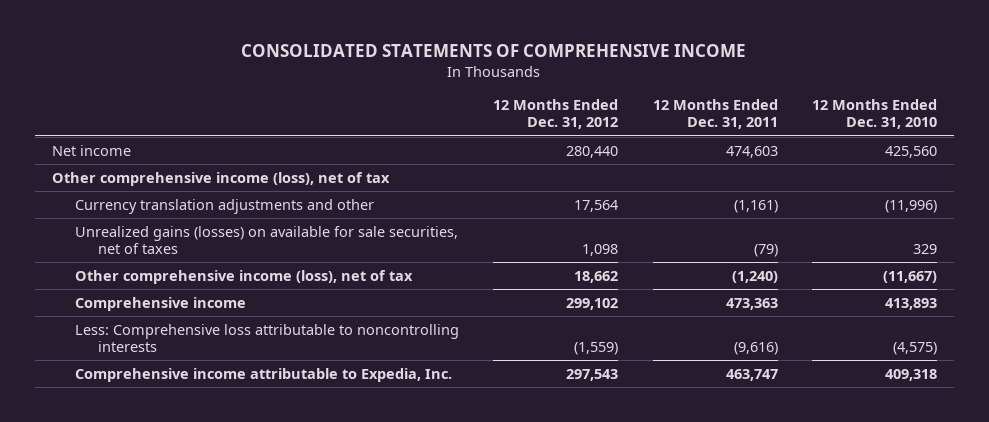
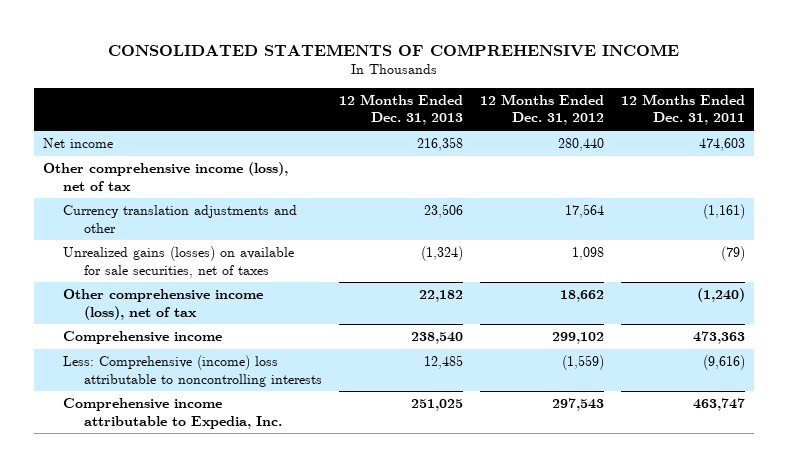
[812,99,938,130] 12 Months Ended Dec. 31, 2010 -> none
none -> [338,93,463,126] 12 Months Ended Dec. 31, 2013
[74,323,459,352] Less: Comprehensive loss attributable to noncontrolling interests -> [63,355,322,387] Less: Comprehensive (income) loss attributable to noncontrolling interests

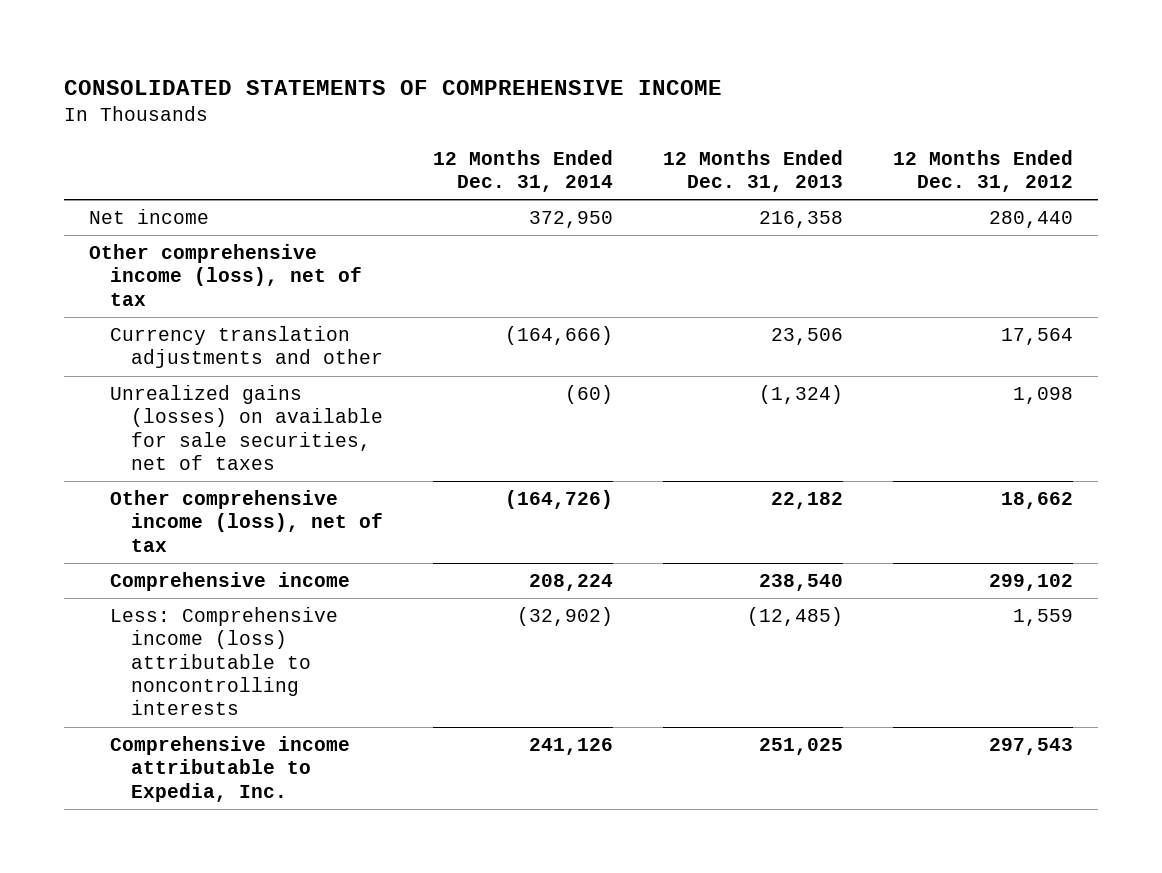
[621,93,746,126] 12 Months Ended Dec. 31, 2011 -> none
none -> [432,149,613,193] 12 Months Ended Dec. 31, 2014
[63,355,322,387] Less: Comprehensive (income) loss attributable to noncontrolling interests -> [109,607,338,716] Less: Comprehensive income (loss) attributable to noncontrolling interests
[423,355,463,370] 12,485 -> [746,607,843,627] (12,485)
[562,355,605,371] (1,559) -> [1012,609,1073,627] 1,559

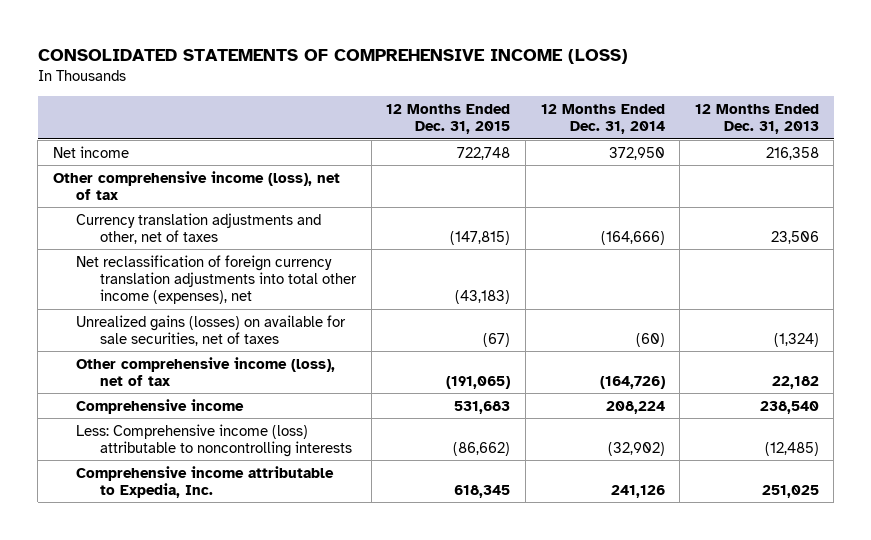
[64,79,723,95] CONSOLIDATED STATEMENTS OF COMPREHENSIVE INCOME -> [37,48,628,64] CONSOLIDATED STATEMENTS OF COMPREHENSIVE INCOME (LOSS)
[892,149,1073,193] 12 Months Ended Dec. 31, 2012 -> none
none -> [386,103,511,135] 12 Months Ended Dec. 31, 2015
[109,326,383,369] Currency translation adjustments and other -> [76,212,322,245] Currency translation adjustments and other, net of taxes
none -> [76,254,358,305] Net reclassification of foreign currency translation adjustments into total other income (expenses), net

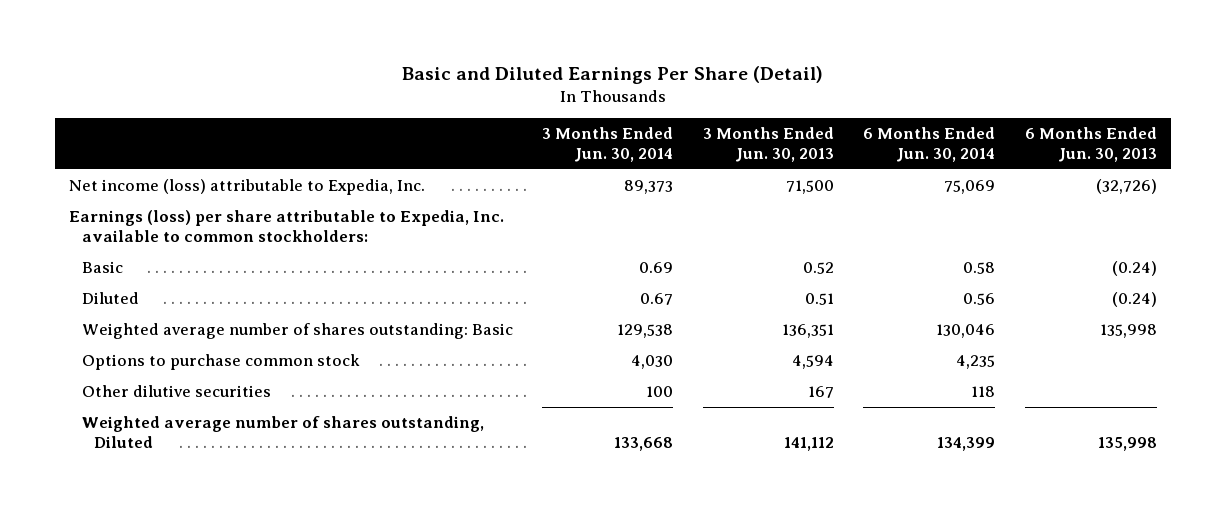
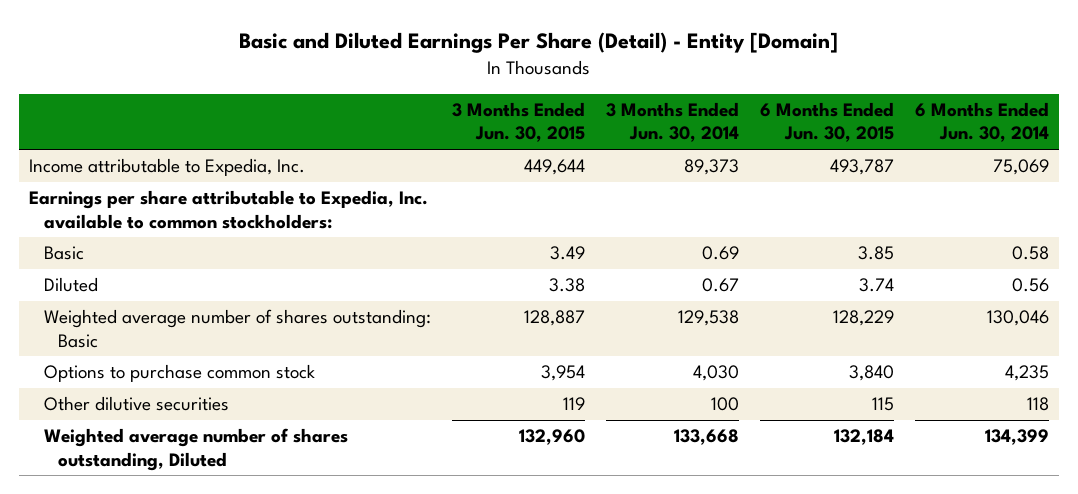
[401,65,823,84] Basic and Diluted Earnings Per Share (Detail) -> [238,32,838,54] Basic and Diluted Earnings Per Share (Detail) - Entity [Domain]
[702,127,834,163] 3 Months Ended Jun. 30, 2013 -> none
[1024,127,1157,163] 6 Months Ended Jun. 30, 2013 -> none
none -> [451,102,585,143] 3 Months Ended Jun. 30, 2015
none -> [759,102,894,143] 6 Months Ended Jun. 30, 2015
[69,178,426,195] Net income (loss) attributable to Expedia, Inc. -> [29,158,306,177] Income attributable to Expedia, Inc.
[69,209,505,242] Earnings (loss) per share attributable to Expedia, Inc. available to common stockholders: -> [29,190,429,229] Earnings per share attributable to Expedia, Inc. available to common stockholders:

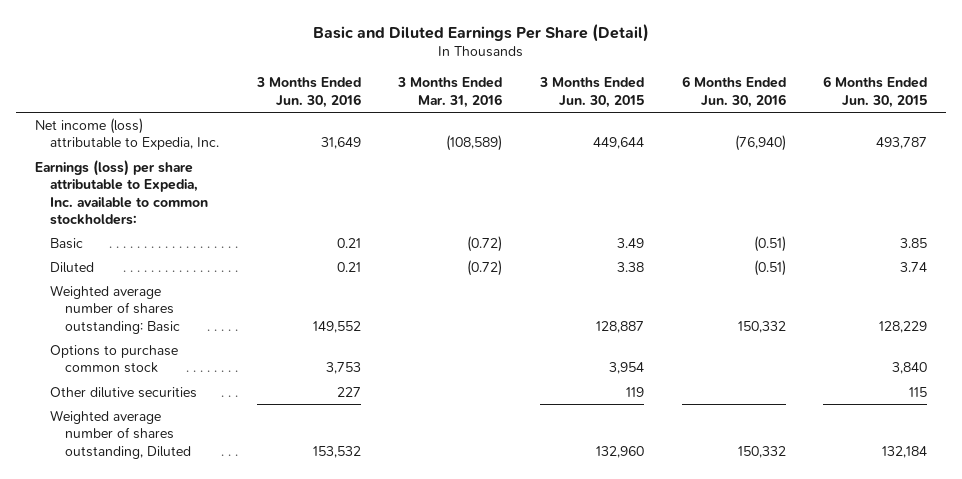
[238,32,838,54] Basic and Diluted Earnings Per Share (Detail) - Entity [Domain] -> [312,23,649,42] Basic and Diluted Earnings Per Share (Detail)
[605,102,739,143] 3 Months Ended Jun. 30, 2014 -> none
[914,102,1049,143] 6 Months Ended Jun. 30, 2014 -> none
none -> [255,77,361,108] 3 Months Ended Jun. 30, 2016
none -> [397,77,503,108] 3 Months Ended Mar. 31, 2016
none -> [681,76,786,108] 6 Months Ended Jun. 30, 2016
[29,158,306,177] Income attributable to Expedia, Inc. -> [34,117,220,151] Net income (loss) attributable to Expedia, Inc.
[29,190,429,229] Earnings per share attributable to Expedia, Inc. available to common stockholders: -> [34,159,209,225] Earnings (loss) per share attributable to Expedia, Inc. available to common stockholders:

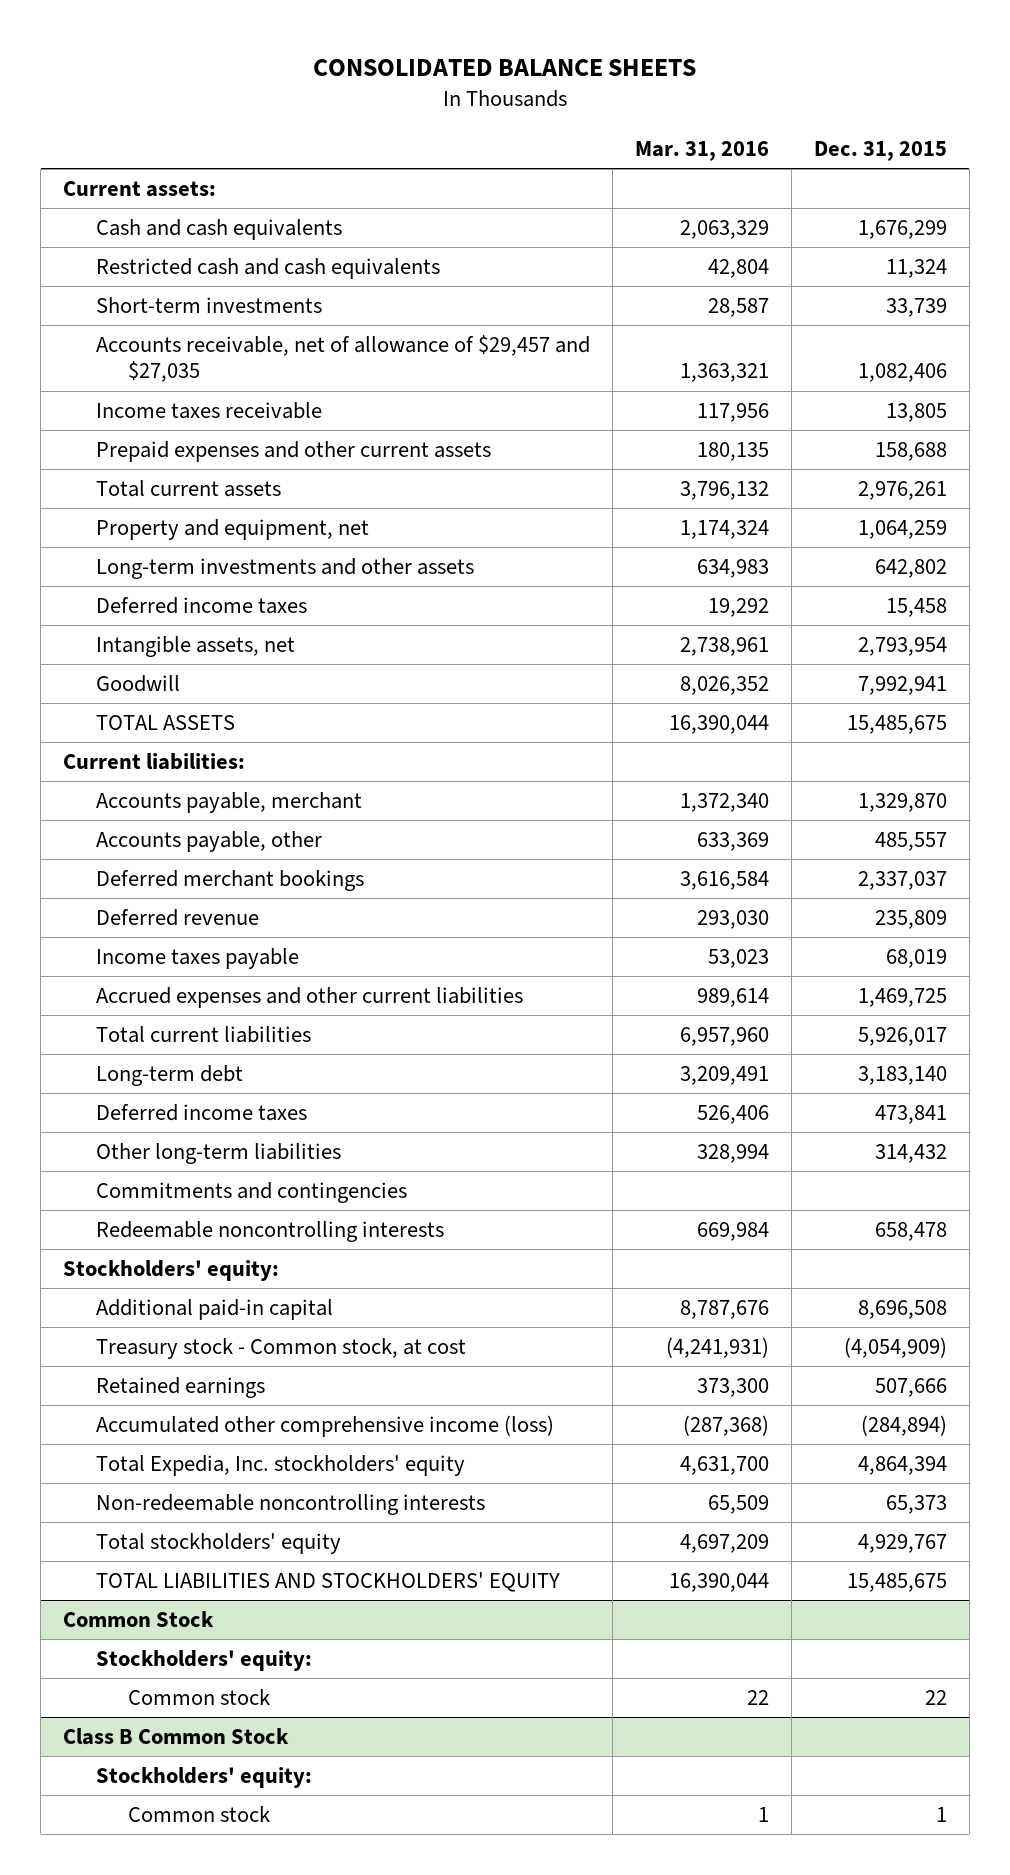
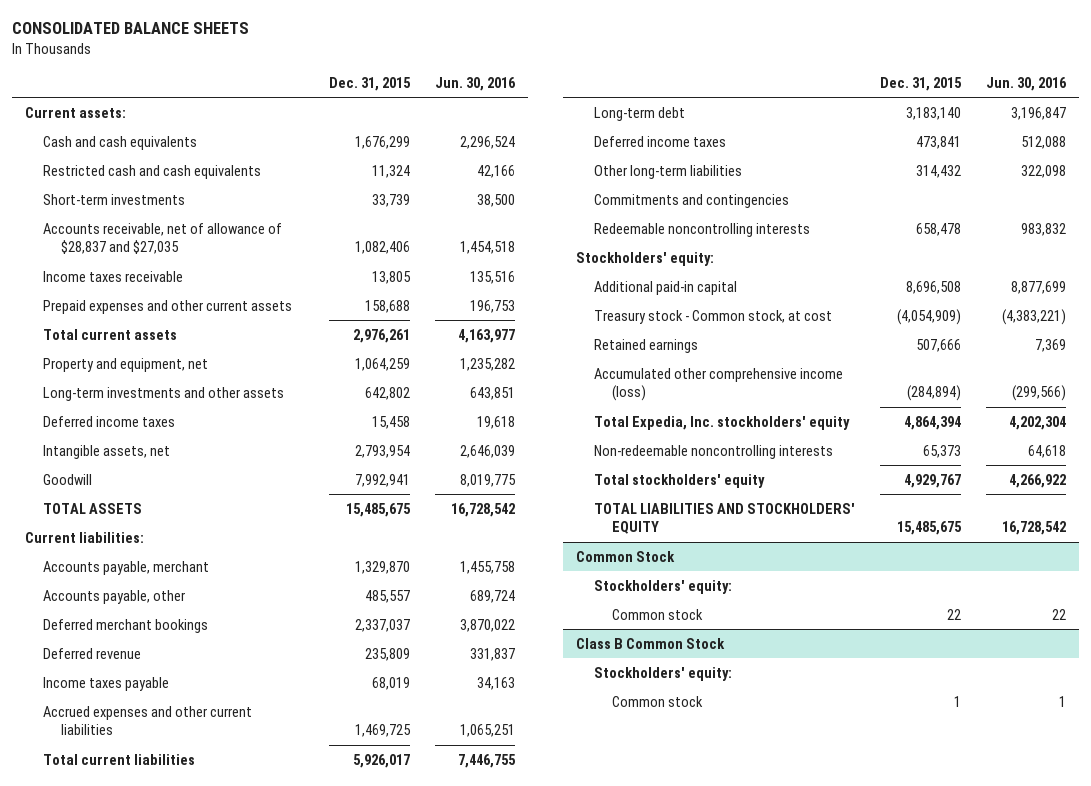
[634,141,769,162] Mar. 31, 2016 -> none
none -> [435,76,517,91] Jun. 30, 2016
[95,335,590,383] Accounts receivable, net of allowance of $29,457 and $27,035 -> [42,222,282,254] Accounts receivable, net of allowance of $28,837 and $27,035

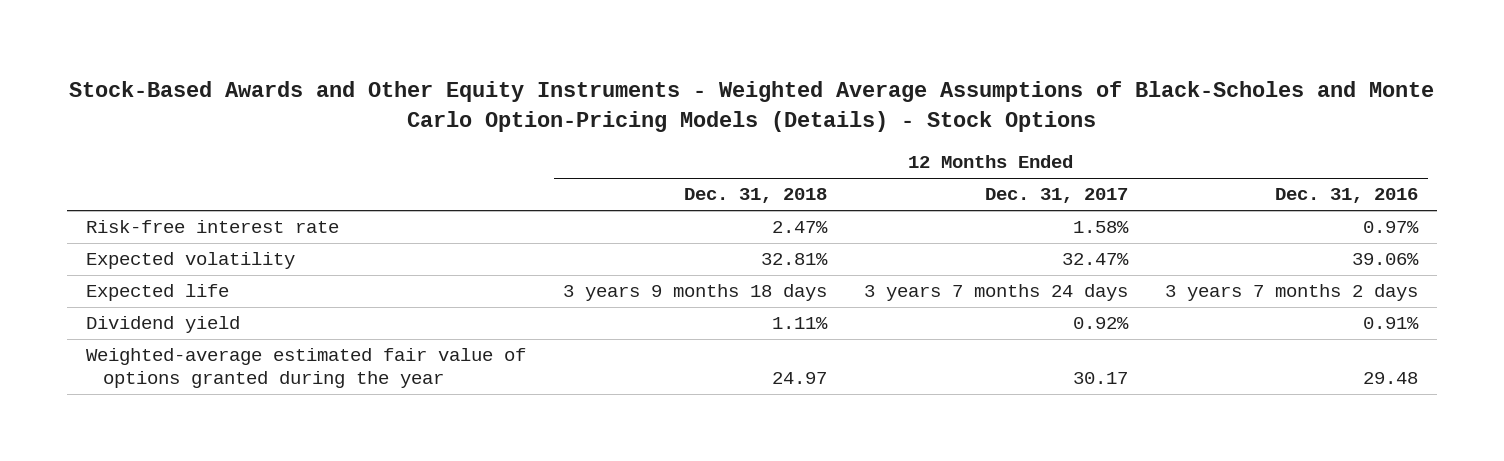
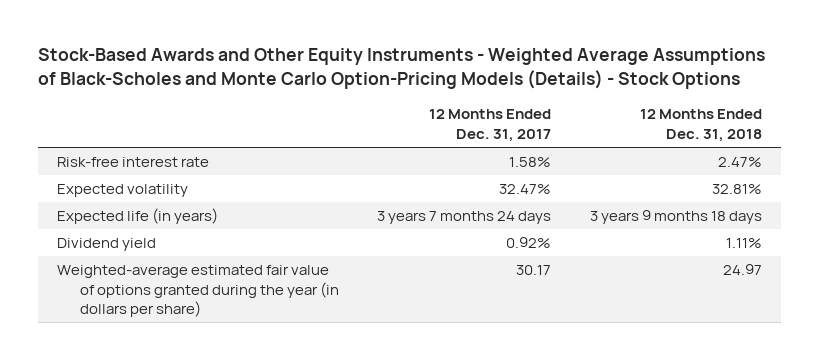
[1275,188,1419,204] Dec. 31, 2016 -> none
[85,284,229,302] Expected life -> [56,208,218,225] Expected life (in years)
[85,348,526,389] Weighted-average estimated fair value of options granted during the year -> [56,265,339,318] Weighted-average estimated fair value of options granted during the year (in dollars per share)

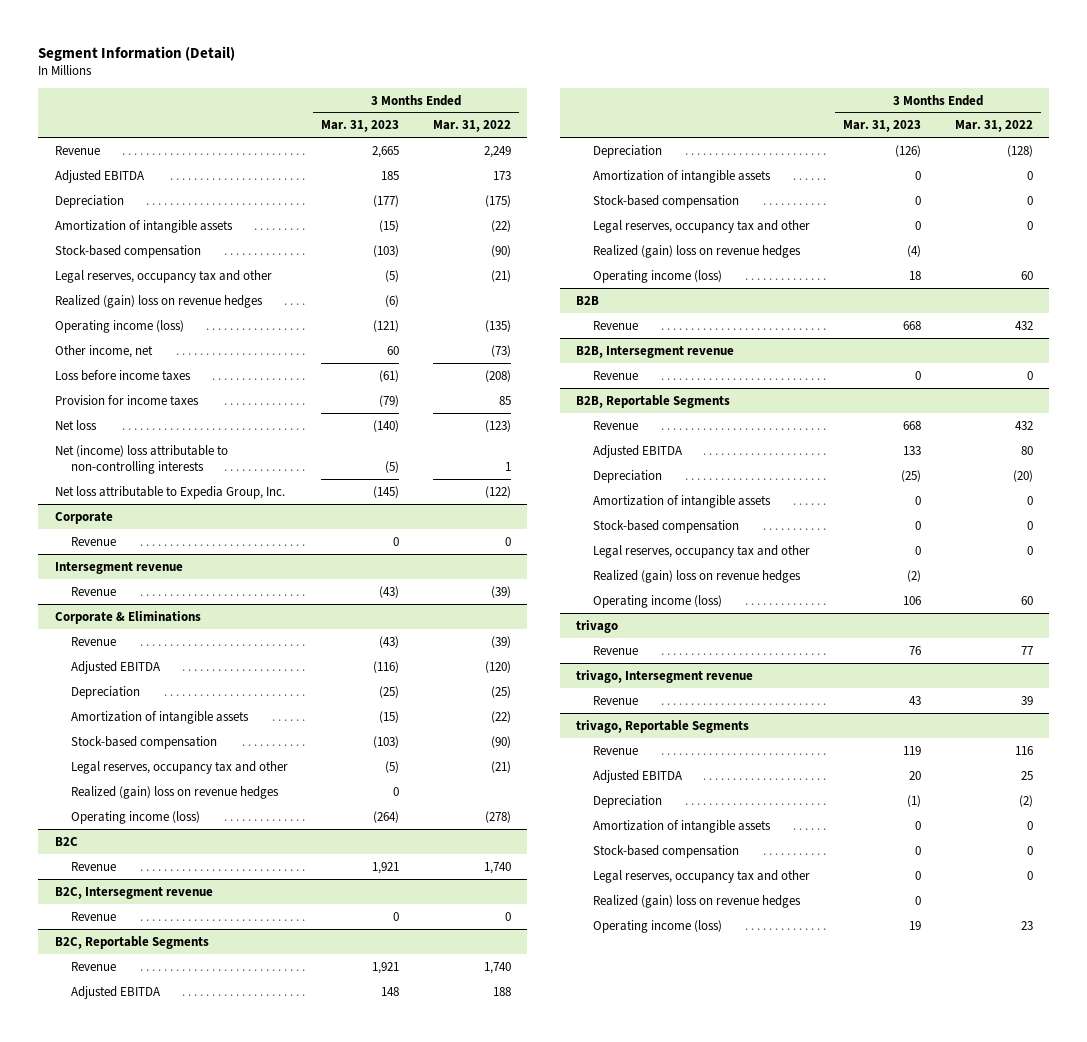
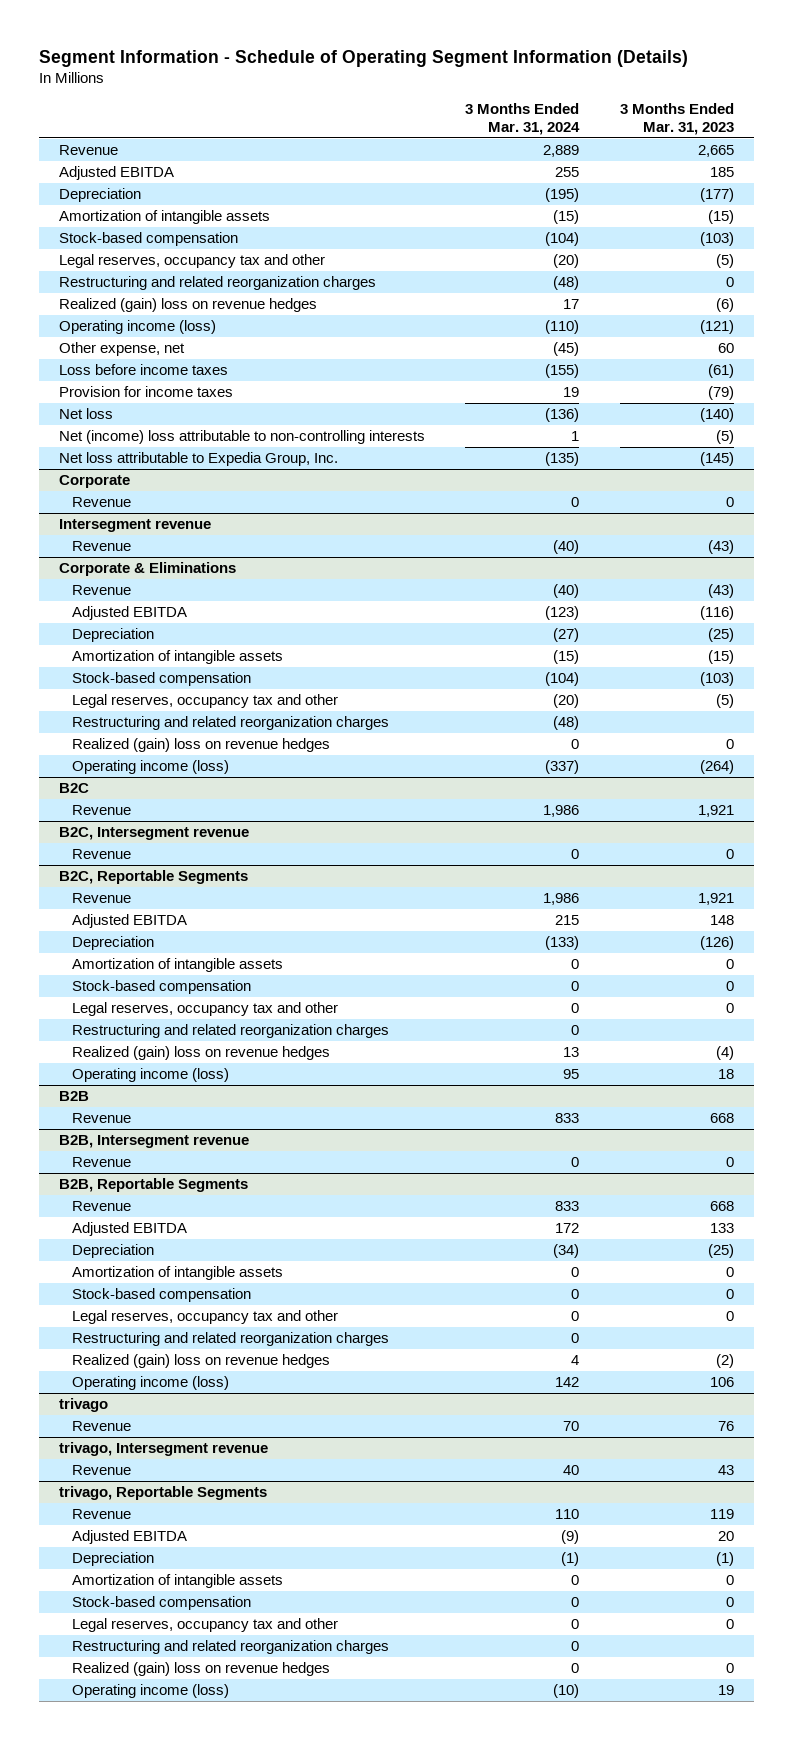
[37,45,235,61] Segment Information (Detail) -> [39,49,689,67] Segment Information - Schedule of Operating Segment Information (Details)
[432,120,511,133] Mar. 31, 2022 -> none
none -> [465,103,581,135] 3 Months Ended Mar. 31, 2024
none -> [59,276,377,291] Restructuring and related reorganization charges
[54,344,153,358] Other income, net -> [59,342,186,357] Other expense, net
none -> [72,716,390,731] Restructuring and related reorganization charges
none -> [72,1024,390,1039] Restructuring and related reorganization charges
none -> [72,1332,390,1347] Restructuring and related reorganization charges
none -> [72,1640,390,1655] Restructuring and related reorganization charges

